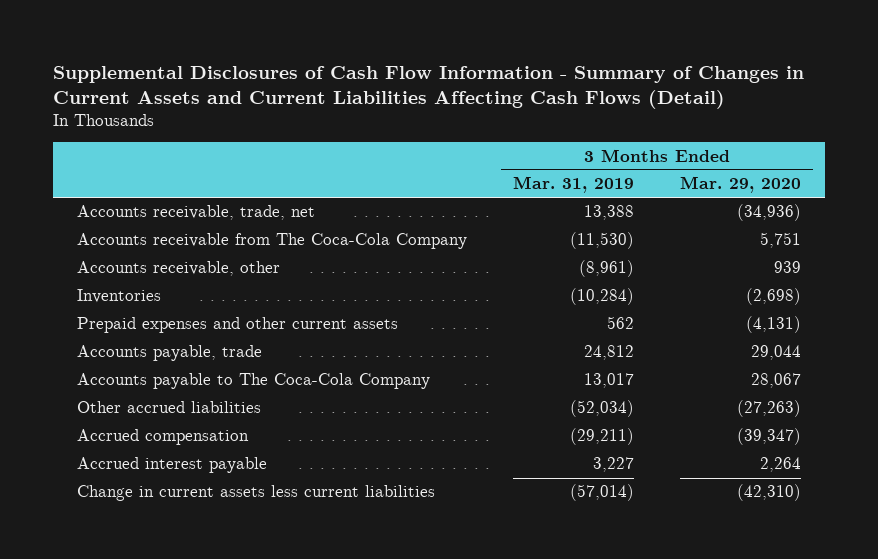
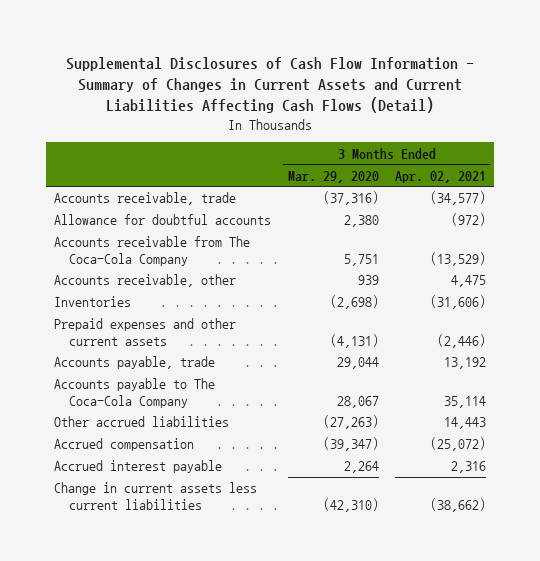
[512,176,634,194] Mar. 31, 2019 -> none
none -> [394,170,486,183] Apr. 02, 2021
[76,205,315,221] Accounts receivable, trade, net -> [54,192,237,206] Accounts receivable, trade
[737,204,802,222] (34,936) -> [322,191,379,206] (37,316)
none -> [54,214,272,226] Allowance for doubtful accounts

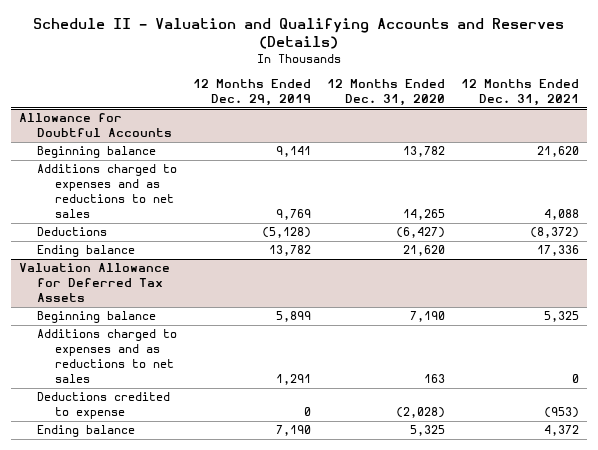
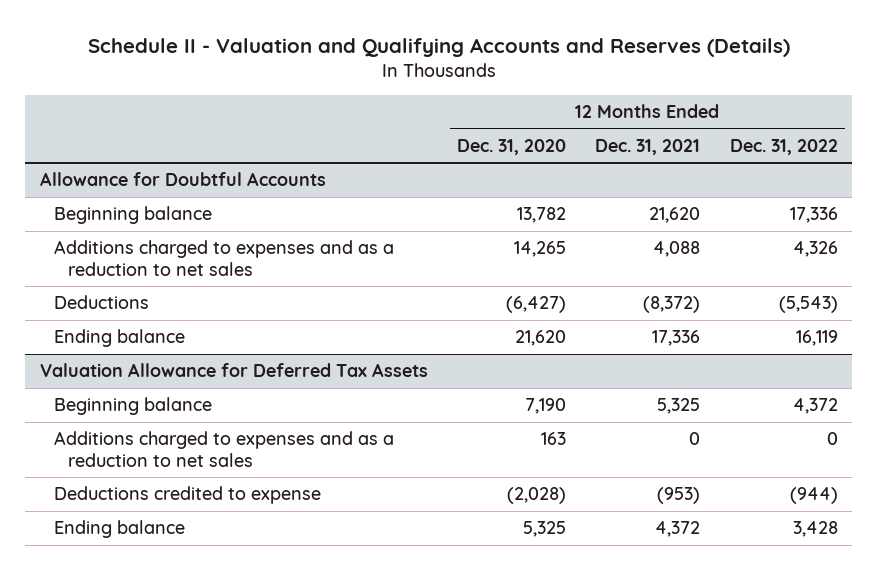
[192,79,311,107] 12 Months Ended Dec. 29, 2019 -> none
none -> [729,138,838,155] Dec. 31, 2022
[36,164,177,219] Additions charged to expenses and as reductions to net sales -> [53,240,394,277] Additions charged to expenses and as a reduction to net sales
[36,329,177,384] Additions charged to expenses and as reductions to net sales -> [53,431,394,468] Additions charged to expenses and as a reduction to net sales

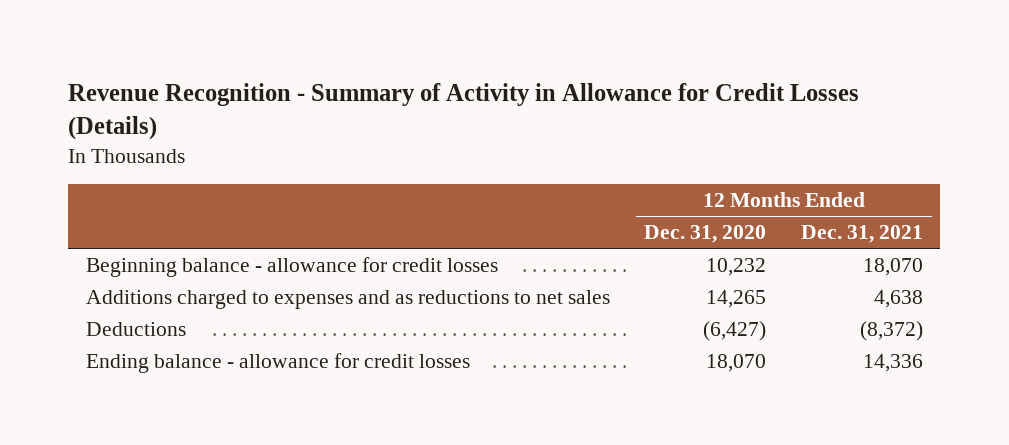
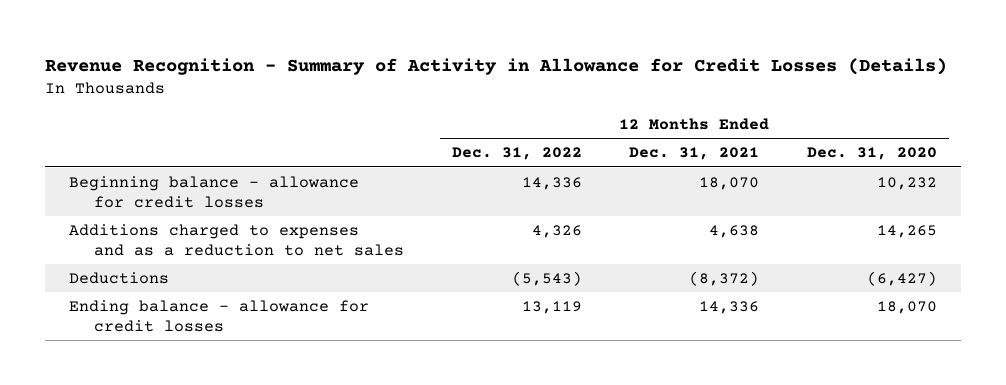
none -> [451,147,582,161] Dec. 31, 2022
[85,289,610,309] Additions charged to expenses and as reductions to net sales -> [69,223,405,256] Additions charged to expenses and as a reduction to net sales

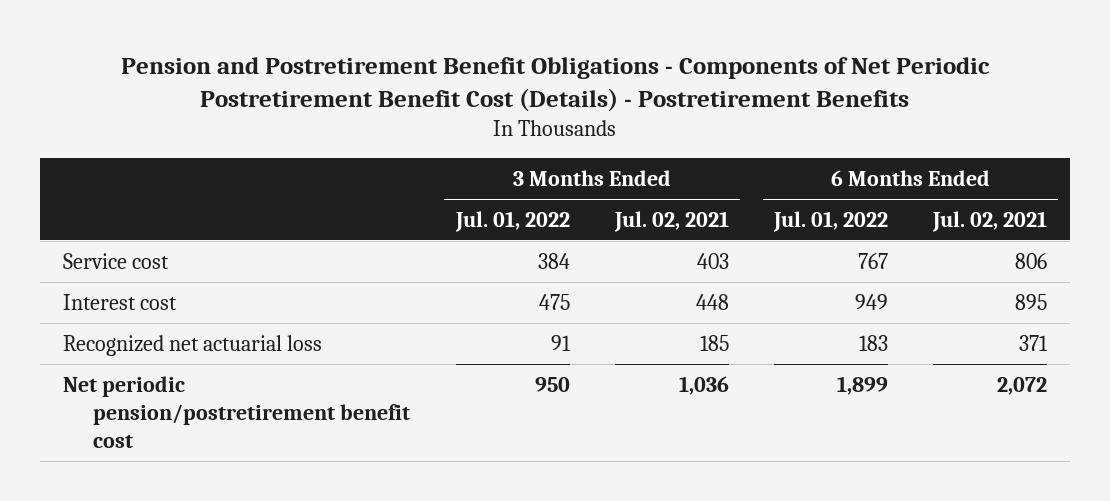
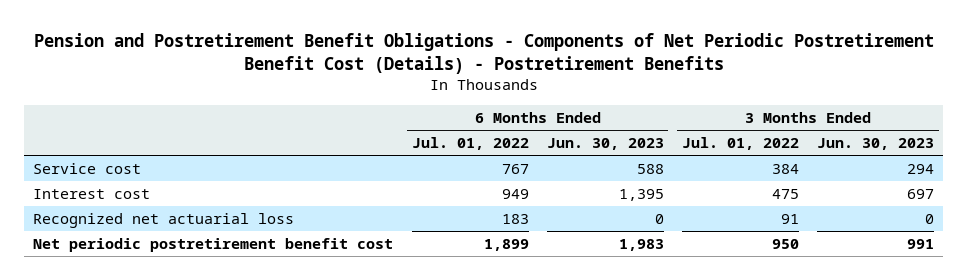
[613,210,729,232] Jul. 02, 2021 -> none
[932,210,1048,232] Jul. 02, 2021 -> none
none -> [546,138,664,151] Jun. 30, 2023
none -> [817,138,935,151] Jun. 30, 2023
[62,375,411,448] Net periodic pension/postretirement benefit cost -> [33,237,394,252] Net periodic postretirement benefit cost

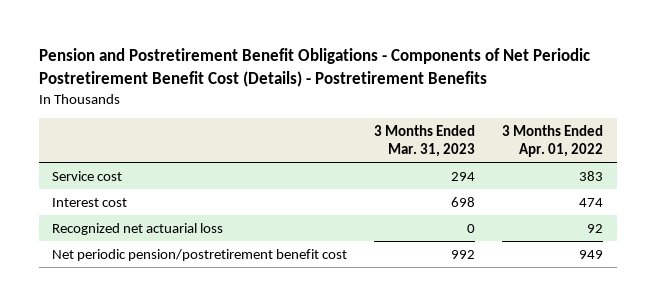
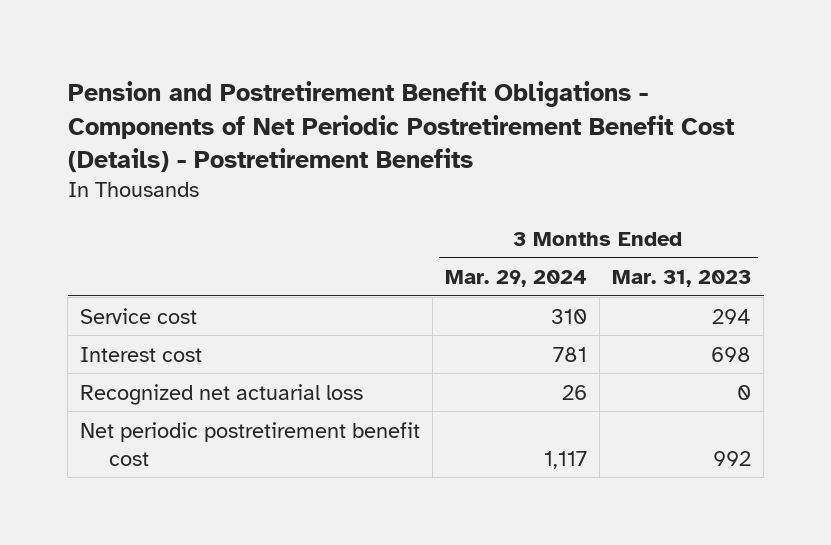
[502,125,604,158] 3 Months Ended Apr. 01, 2022 -> none
none -> [445,270,588,288] Mar. 29, 2024
[52,248,348,261] Net periodic pension/postretirement benefit cost -> [80,421,421,466] Net periodic postretirement benefit cost

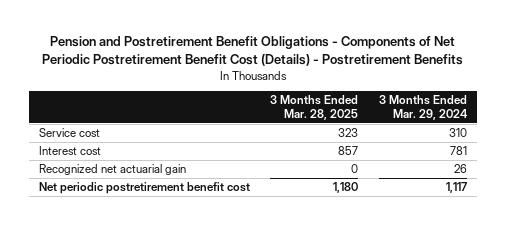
[612,270,752,288] Mar. 31, 2023 -> none
none -> [270,95,359,120] 3 Months Ended Mar. 28, 2025
[80,383,364,405] Recognized net actuarial loss -> [39,164,187,176] Recognized net actuarial gain

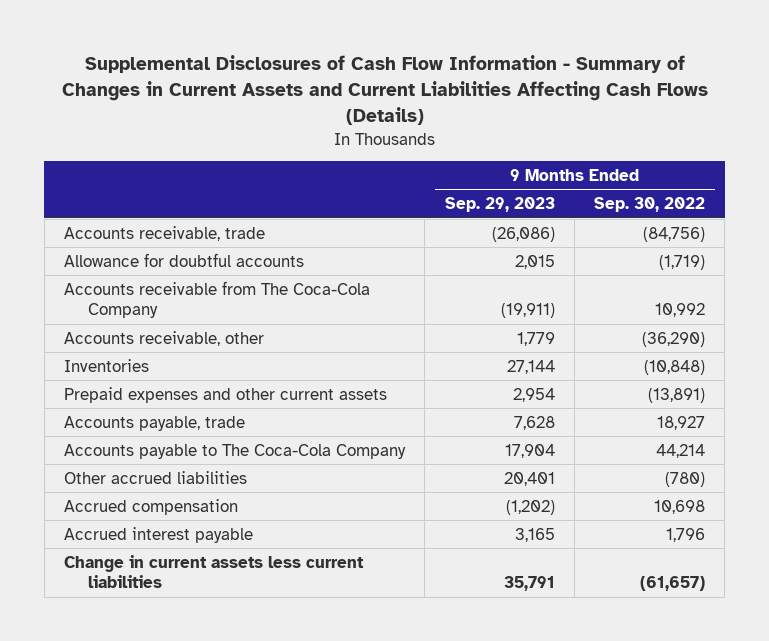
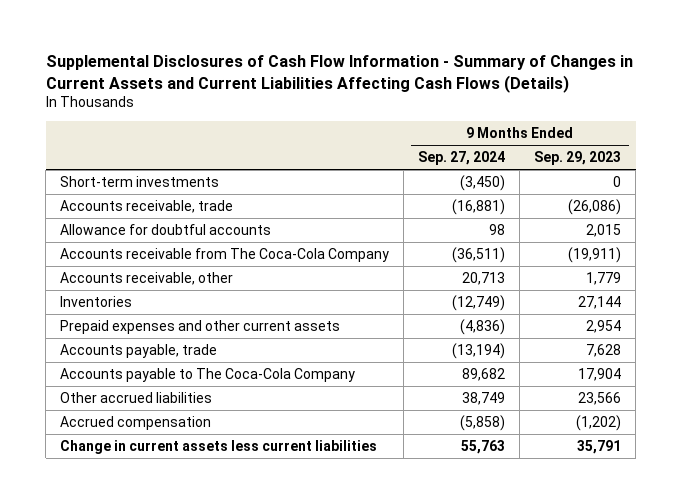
[593,197,705,213] Sep. 30, 2022 -> none
none -> [418,151,506,166] Sep. 27, 2024
none -> [60,176,220,188] Short-term investments
[503,471,555,486] 20,401 -> [578,392,622,406] 23,566
[64,526,254,543] Accrued interest payable -> none

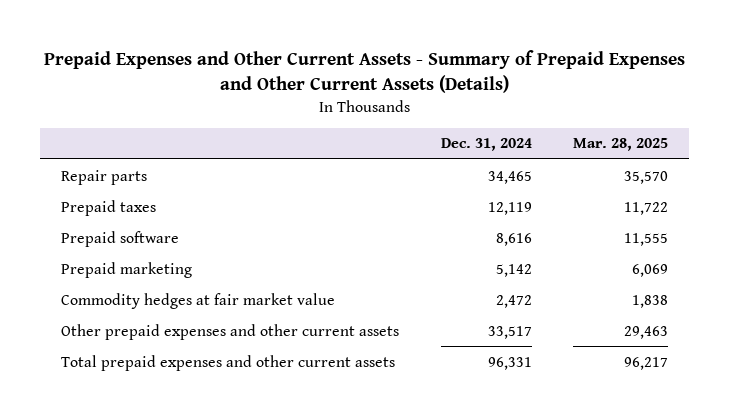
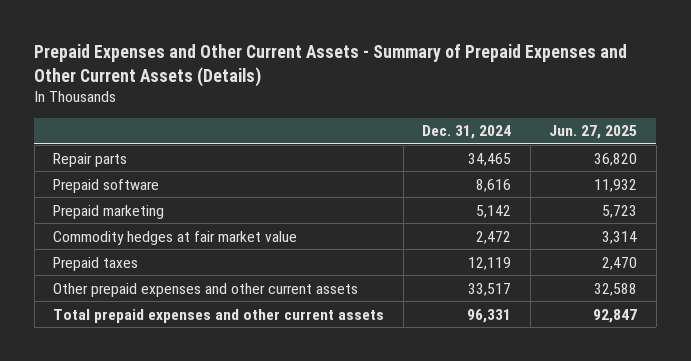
[573,138,669,152] Mar. 28, 2025 -> none
none -> [549,125,638,140] Jun. 27, 2025
[61,199,157,216] Prepaid taxes -> [53,256,139,271] Prepaid taxes

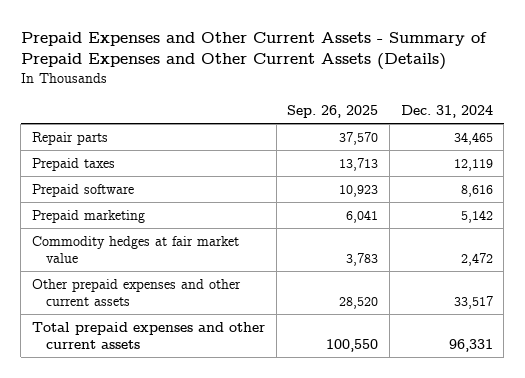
[549,125,638,140] Jun. 27, 2025 -> none
none -> [287,105,379,119] Sep. 26, 2025
[53,256,139,271] Prepaid taxes -> [32,157,116,171] Prepaid taxes

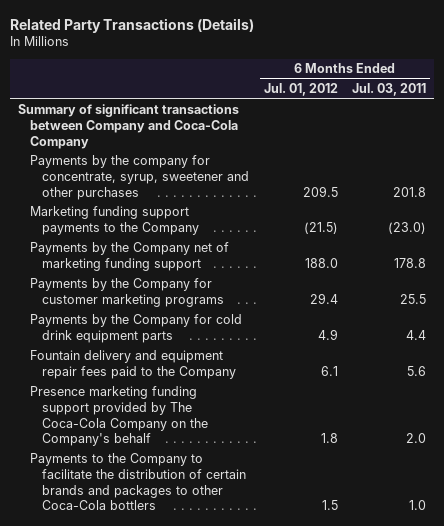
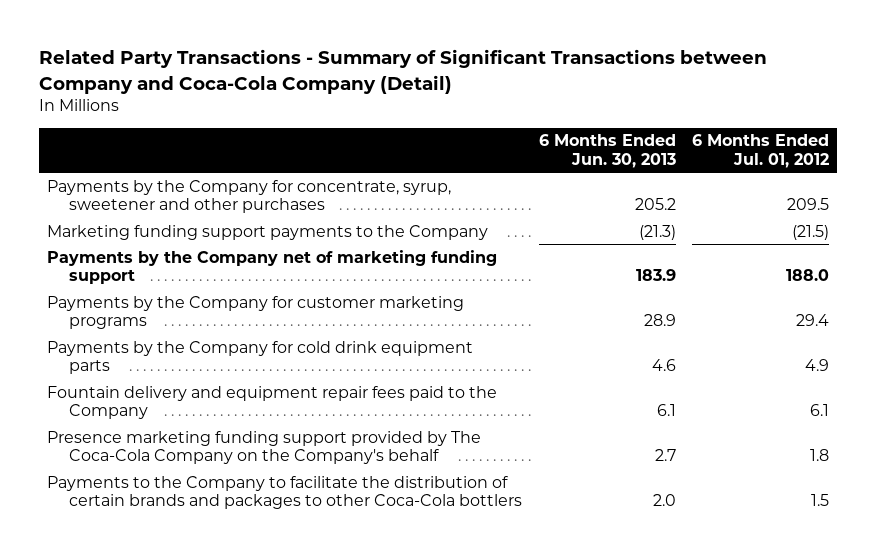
[10,17,255,33] Related Party Transactions (Details) -> [39,49,768,94] Related Party Transactions - Summary of Significant Transactions between Company and Coca-Cola Company (Detail)
[352,83,427,97] Jul. 03, 2011 -> none
none -> [538,134,676,169] 6 Months Ended Jun. 30, 2013
[17,104,239,149] Summary of significant transactions between Company and Coca-Cola Company -> none
[30,155,250,200] Payments by the company for concentrate, syrup, sweetener and other purchases -> [47,179,452,214] Payments by the Company for concentrate, syrup, sweetener and other purchases

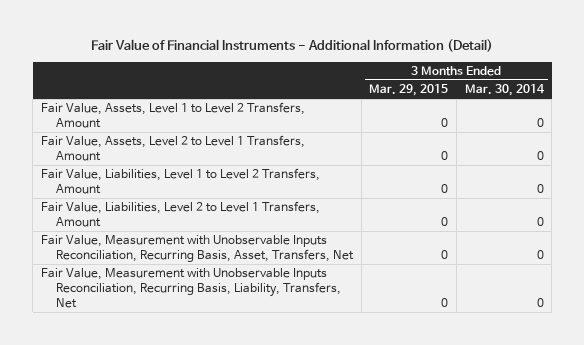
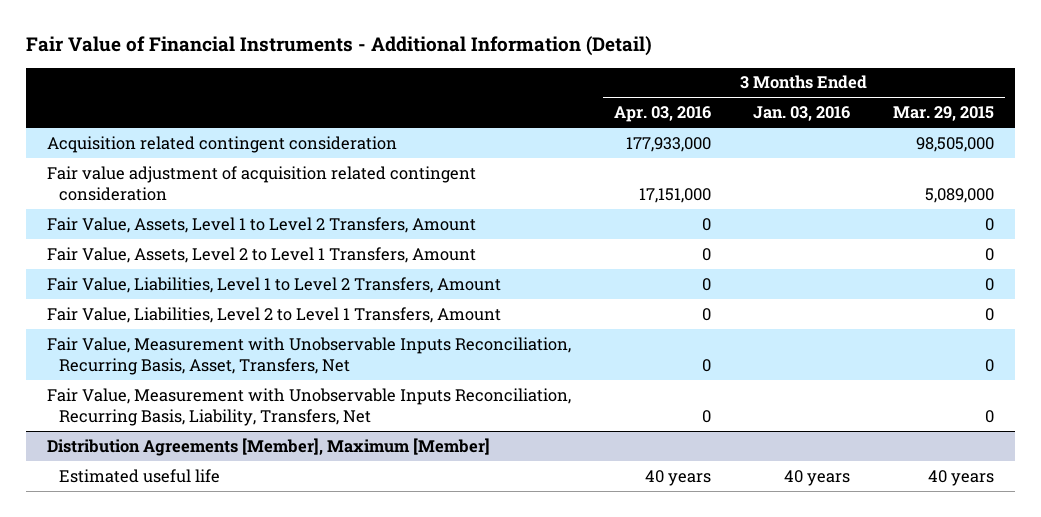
[464,84,545,97] Mar. 30, 2014 -> none
none -> [613,106,711,123] Apr. 03, 2016
none -> [753,106,851,122] Jan. 03, 2016
none -> [46,135,397,153] Acquisition related contingent consideration
none -> [46,165,476,201] Fair value adjustment of acquisition related contingent consideration
none -> [46,437,490,456] Distribution Agreements [Member], Maximum [Member]
none -> [59,468,221,483] Estimated useful life

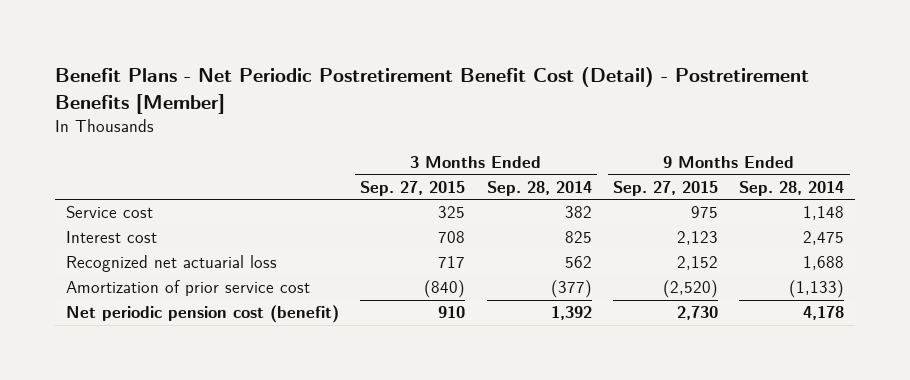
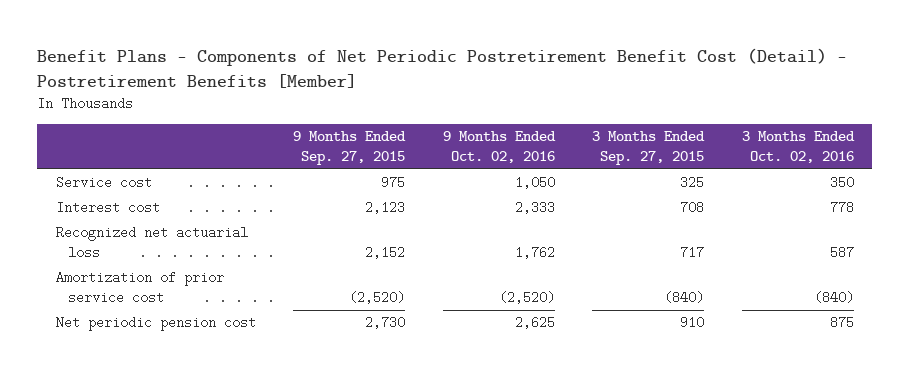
[55,67,810,114] Benefit Plans - Net Periodic Postretirement Benefit Cost (Detail) - Postretirement Benefits [Member] -> [37,48,848,88] Benefit Plans - Components of Net Periodic Postretirement Benefit Cost (Detail) - Postretirement Benefits [Member]
[486,180,592,196] Sep. 28, 2014 -> none
[739,180,845,196] Sep. 28, 2014 -> none
none -> [442,131,556,164] 9 Months Ended Oct. 02, 2016
none -> [741,131,855,164] 3 Months Ended Oct. 02, 2016
[65,305,339,324] Net periodic pension cost (benefit) -> [56,316,257,332] Net periodic pension cost

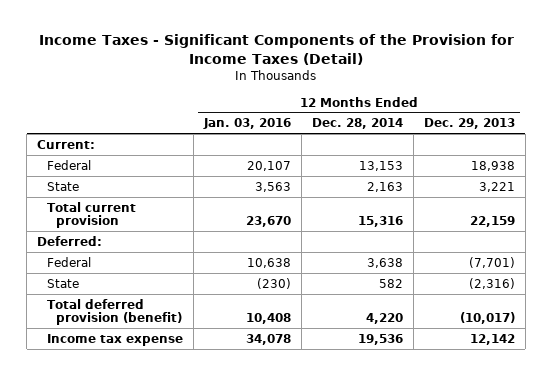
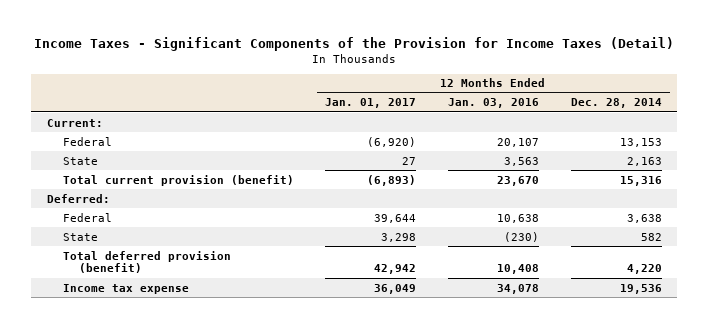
[423,118,515,130] Dec. 29, 2013 -> none
none -> [325,98,417,109] Jan. 01, 2017
[46,201,136,229] Total current provision -> [62,174,294,186] Total current provision (benefit)

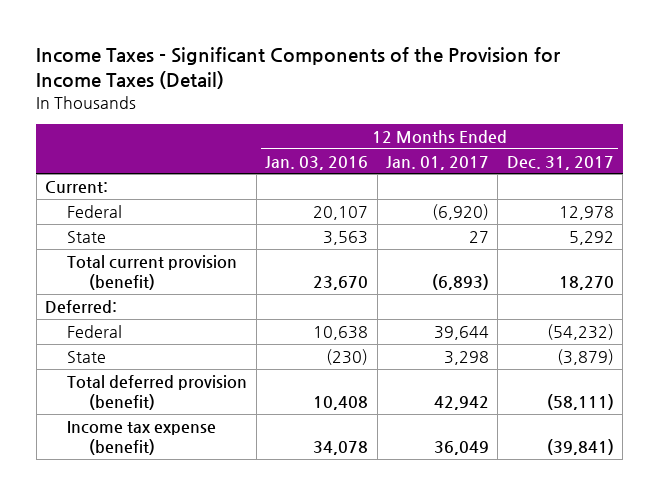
[570,98,662,109] Dec. 28, 2014 -> none
none -> [506,155,614,170] Dec. 31, 2017
[62,283,189,294] Income tax expense -> [67,420,217,455] Income tax expense (benefit)

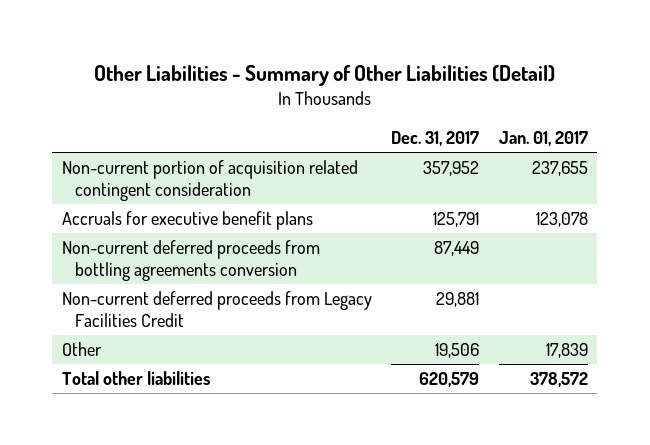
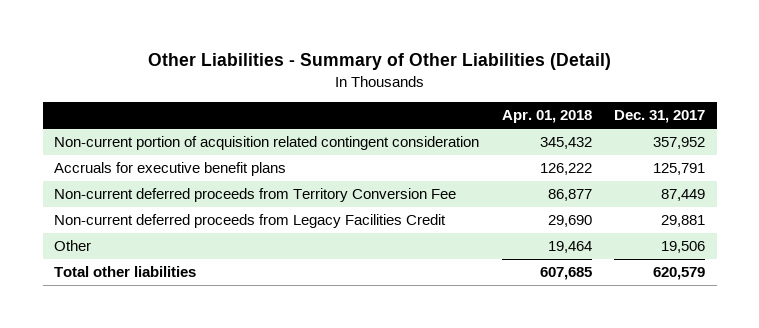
[498,131,588,147] Jan. 01, 2017 -> none
none -> [501,110,592,124] Apr. 01, 2018
[62,240,321,282] Non-current deferred proceeds from bottling agreements conversion -> [53,188,456,203] Non-current deferred proceeds from Territory Conversion Fee

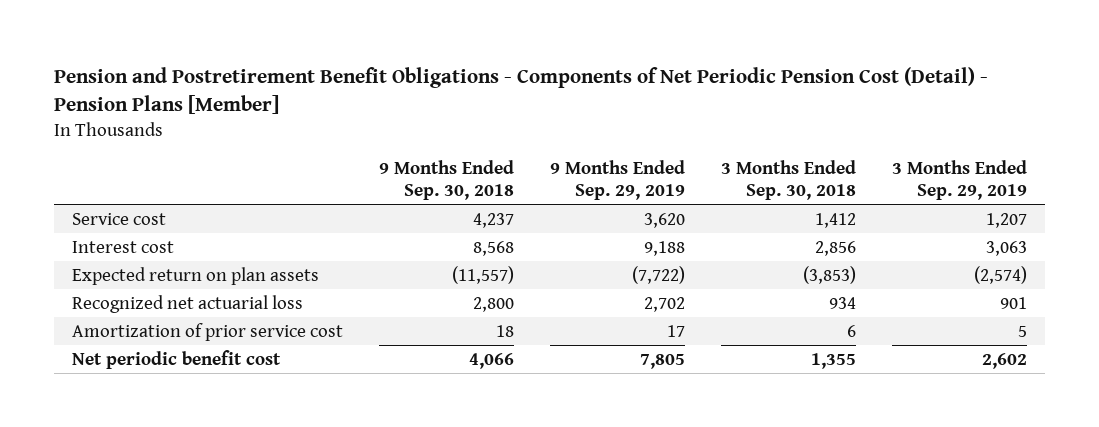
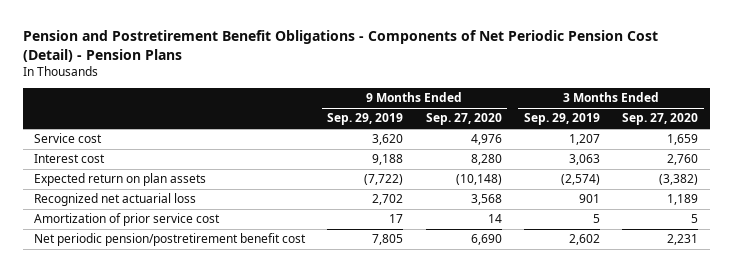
[54,66,989,115] Pension and Postretirement Benefit Obligations - Components of Net Periodic Pension Cost (Detail) - Pension Plans [Member] -> [22,30,658,62] Pension and Postretirement Benefit Obligations - Components of Net Periodic Pension Cost (Detail) - Pension Plans
[379,160,515,200] 9 Months Ended Sep. 30, 2018 -> none
[721,160,857,200] 3 Months Ended Sep. 30, 2018 -> none
none -> [425,113,502,126] Sep. 27, 2020
none -> [622,113,699,126] Sep. 27, 2020
[72,349,282,369] Net periodic benefit cost -> [33,233,306,247] Net periodic pension/postretirement benefit cost

